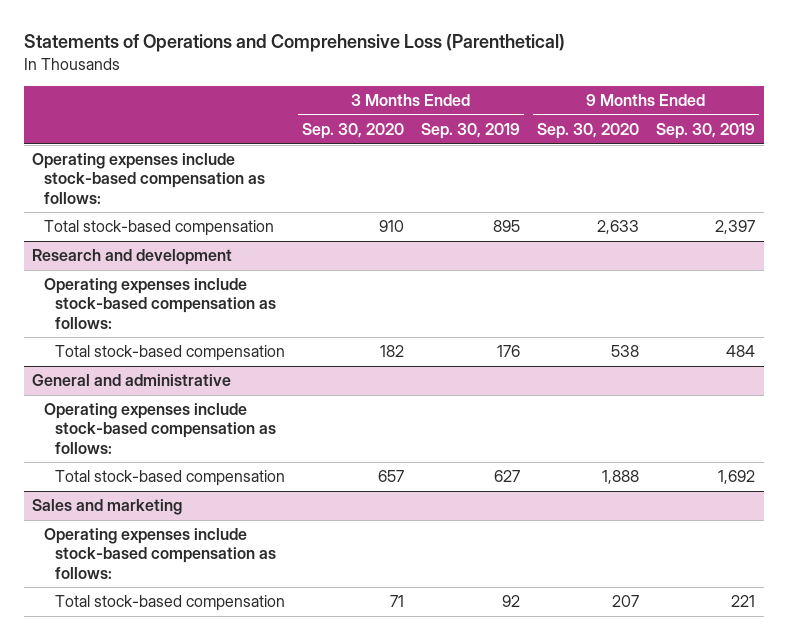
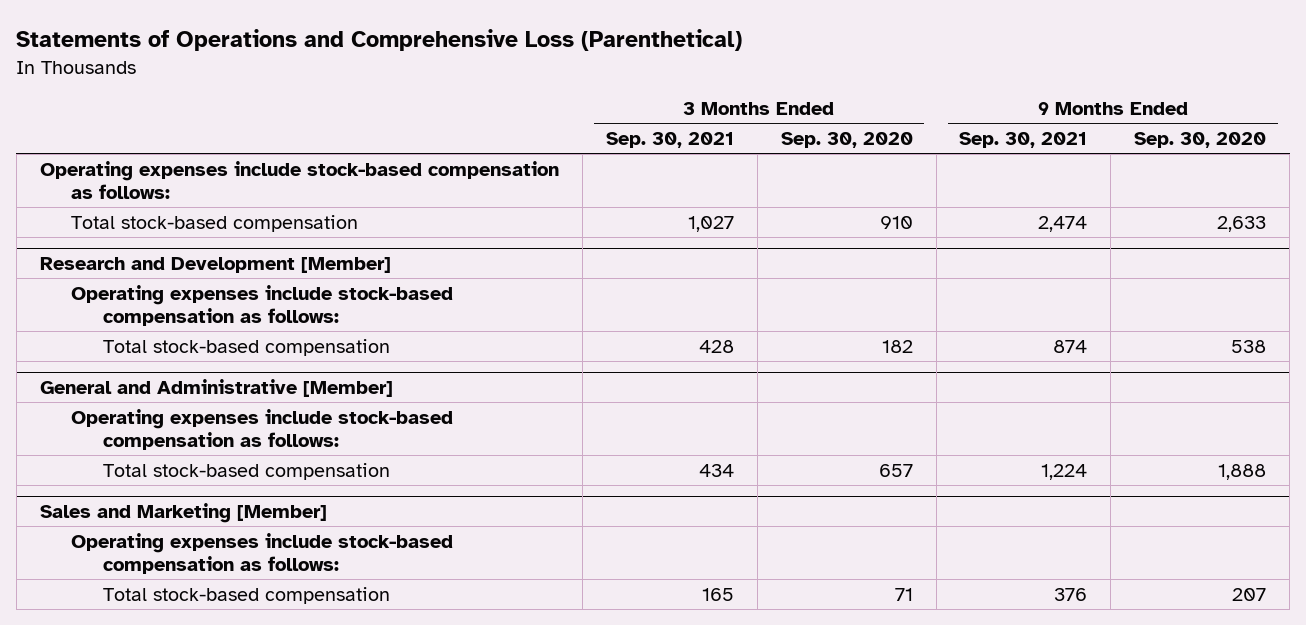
[421,123,521,140] Sep. 30, 2019 -> none
[656,123,756,140] Sep. 30, 2019 -> none
none -> [605,132,734,149] Sep. 30, 2021
none -> [959,132,1088,149] Sep. 30, 2021
[32,249,233,266] Research and development -> [39,257,391,274] Research and Development [Member]
[32,374,232,387] General and administrative -> [39,379,393,398] General and Administrative [Member]
[32,499,183,516] Sales and marketing -> [39,503,327,524] Sales and Marketing [Member]

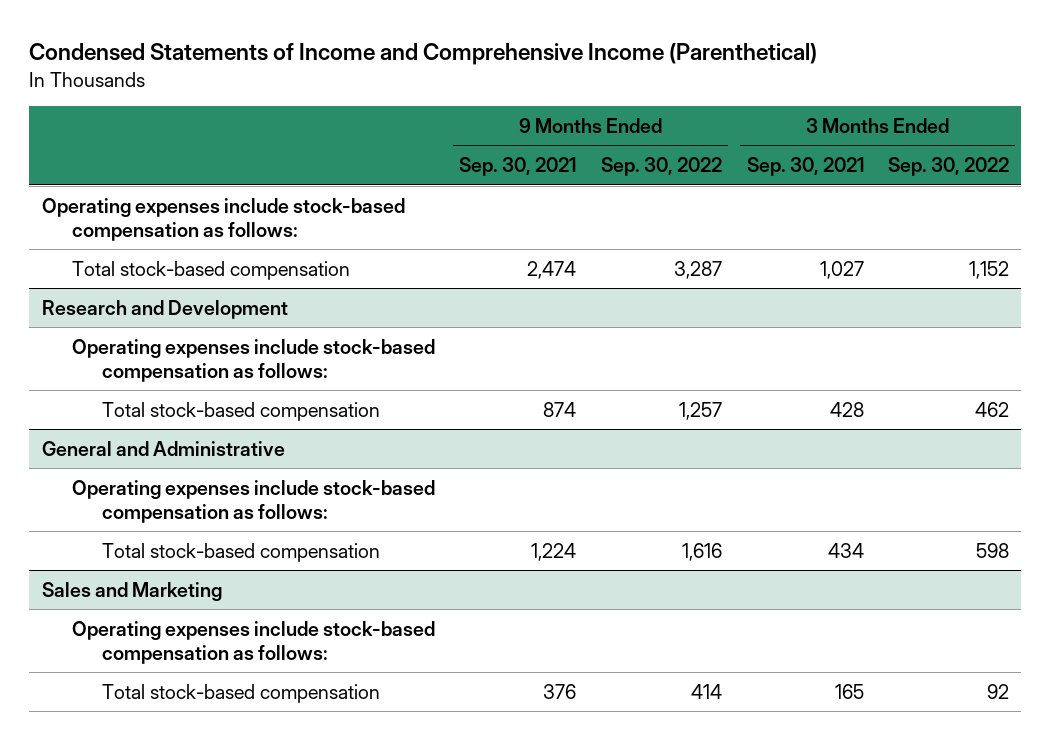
[16,29,743,52] Statements of Operations and Comprehensive Loss (Parenthetical) -> [29,42,818,65] Condensed Statements of Income and Comprehensive Income (Parenthetical)
[780,132,913,149] Sep. 30, 2020 -> none
[1134,132,1267,149] Sep. 30, 2020 -> none
none -> [600,157,722,177] Sep. 30, 2022
none -> [888,157,1010,177] Sep. 30, 2022
[39,257,391,274] Research and Development [Member] -> [41,299,288,319] Research and Development
[39,379,393,398] General and Administrative [Member] -> [41,440,285,456] General and Administrative
[39,503,327,524] Sales and Marketing [Member] -> [41,581,222,601] Sales and Marketing

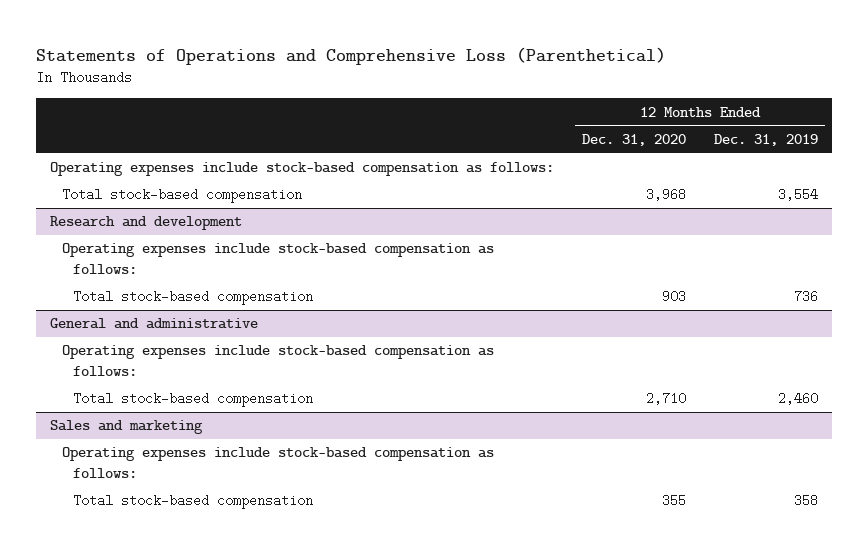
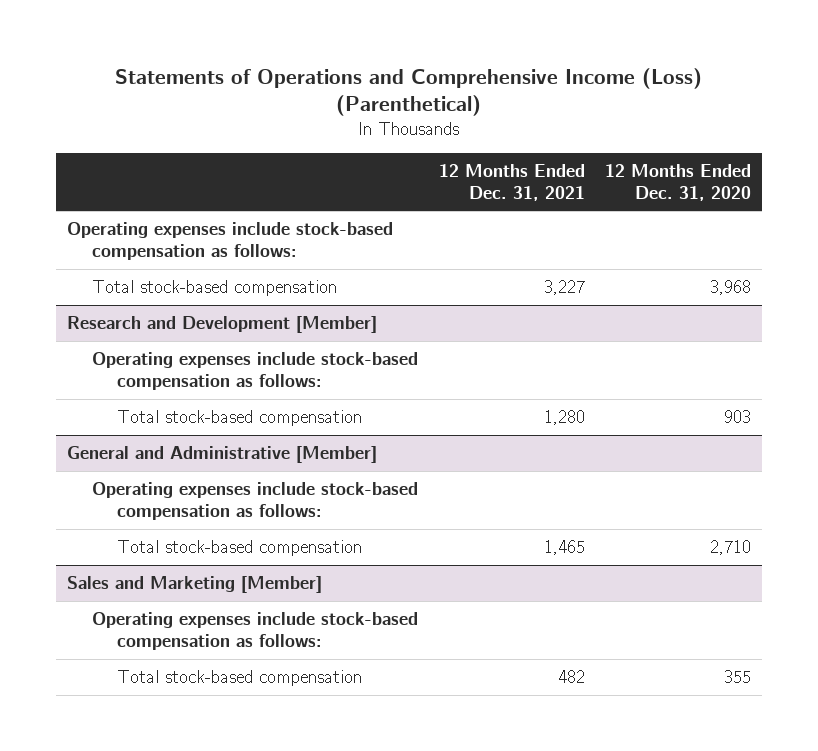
[35,46,666,65] Statements of Operations and Comprehensive Loss (Parenthetical) -> [114,67,702,117] Statements of Operations and Comprehensive Income (Loss) (Parenthetical)
[713,133,818,146] Dec. 31, 2019 -> none
none -> [438,163,585,201] 12 Months Ended Dec. 31, 2021
[49,216,242,231] Research and development -> [66,315,377,333] Research and Development [Member]
[49,318,258,330] General and administrative -> [66,445,377,463] General and Administrative [Member]
[49,420,203,435] Sales and marketing -> [66,575,322,593] Sales and Marketing [Member]

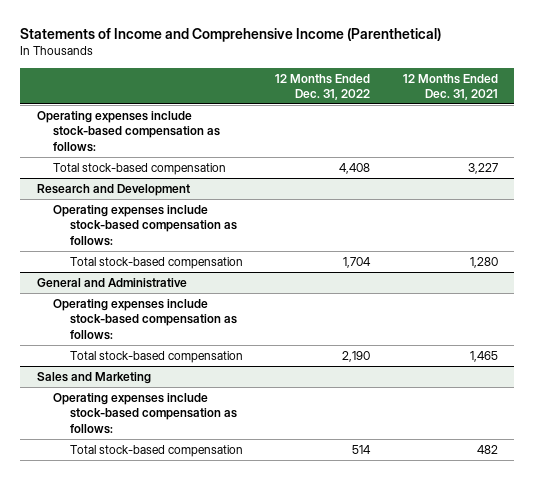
[114,67,702,117] Statements of Operations and Comprehensive Income (Loss) (Parenthetical) -> [20,28,442,43] Statements of Income and Comprehensive Income (Parenthetical)
[605,163,752,201] 12 Months Ended Dec. 31, 2020 -> none
none -> [275,73,371,100] 12 Months Ended Dec. 31, 2022
[66,315,377,333] Research and Development [Member] -> [36,183,190,196] Research and Development
[66,445,377,463] General and Administrative [Member] -> [36,277,187,288] General and Administrative
[66,575,322,593] Sales and Marketing [Member] -> [36,371,151,384] Sales and Marketing

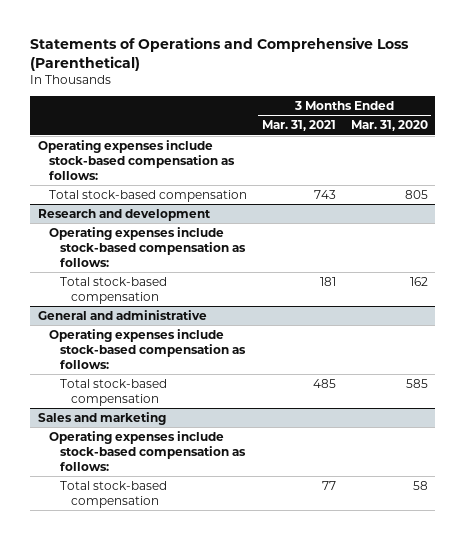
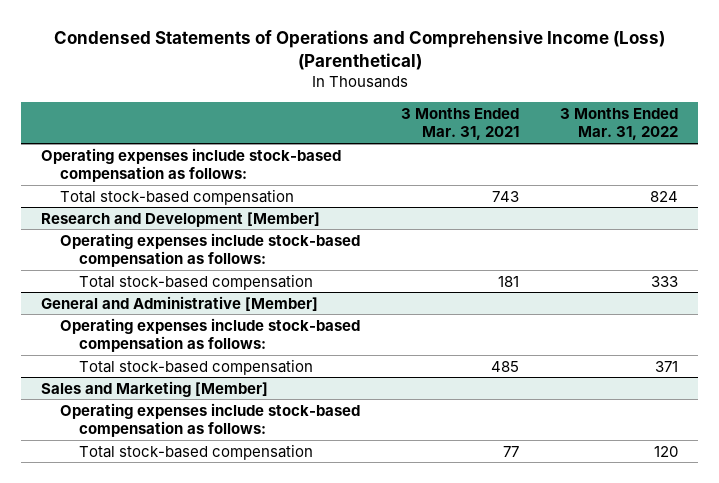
[30,36,410,71] Statements of Operations and Comprehensive Loss (Parenthetical) -> [53,30,665,71] Condensed Statements of Operations and Comprehensive Income (Loss) (Parenthetical)
[350,120,428,132] Mar. 31, 2020 -> none
none -> [559,107,678,141] 3 Months Ended Mar. 31, 2022
[37,208,211,221] Research and development -> [41,211,321,227] Research and Development [Member]
[37,309,207,320] General and administrative -> [41,295,319,311] General and Administrative [Member]
[37,411,166,425] Sales and marketing -> [41,380,269,397] Sales and Marketing [Member]

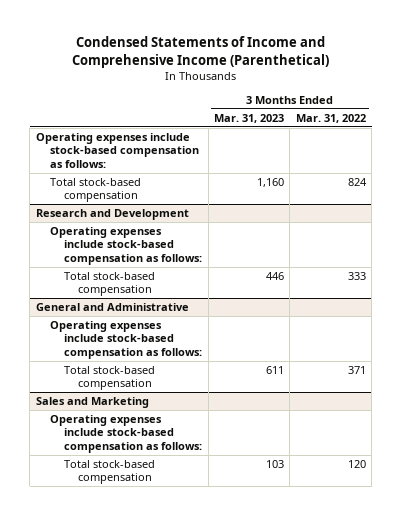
[53,30,665,71] Condensed Statements of Operations and Comprehensive Income (Loss) (Parenthetical) -> [71,36,329,68] Condensed Statements of Income and Comprehensive Income (Parenthetical)
[400,107,519,141] 3 Months Ended Mar. 31, 2021 -> none
none -> [213,113,284,123] Mar. 31, 2023
[41,211,321,227] Research and Development [Member] -> [35,209,189,221] Research and Development
[41,295,319,311] General and Administrative [Member] -> [35,303,189,312] General and Administrative
[41,380,269,397] Sales and Marketing [Member] -> [35,397,149,409] Sales and Marketing

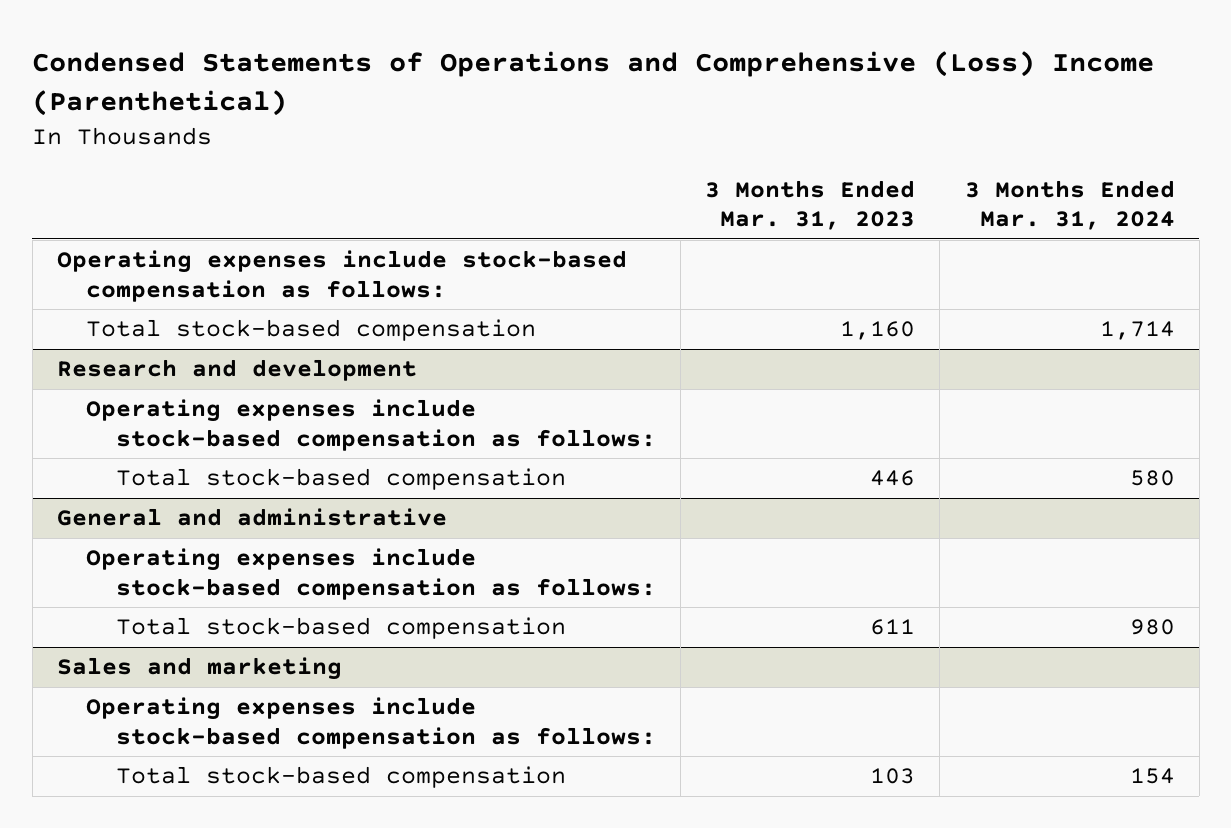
[71,36,329,68] Condensed Statements of Income and Comprehensive Income (Parenthetical) -> [32,51,1155,117] Condensed Statements of Operations and Comprehensive (Loss) Income (Parenthetical)
[295,113,366,123] Mar. 31, 2022 -> none
none -> [964,179,1175,231] 3 Months Ended Mar. 31, 2024
[35,209,189,221] Research and Development -> [56,359,417,382] Research and development
[35,303,189,312] General and Administrative -> [56,508,447,527] General and administrative
[35,397,149,409] Sales and Marketing -> [56,657,342,681] Sales and marketing

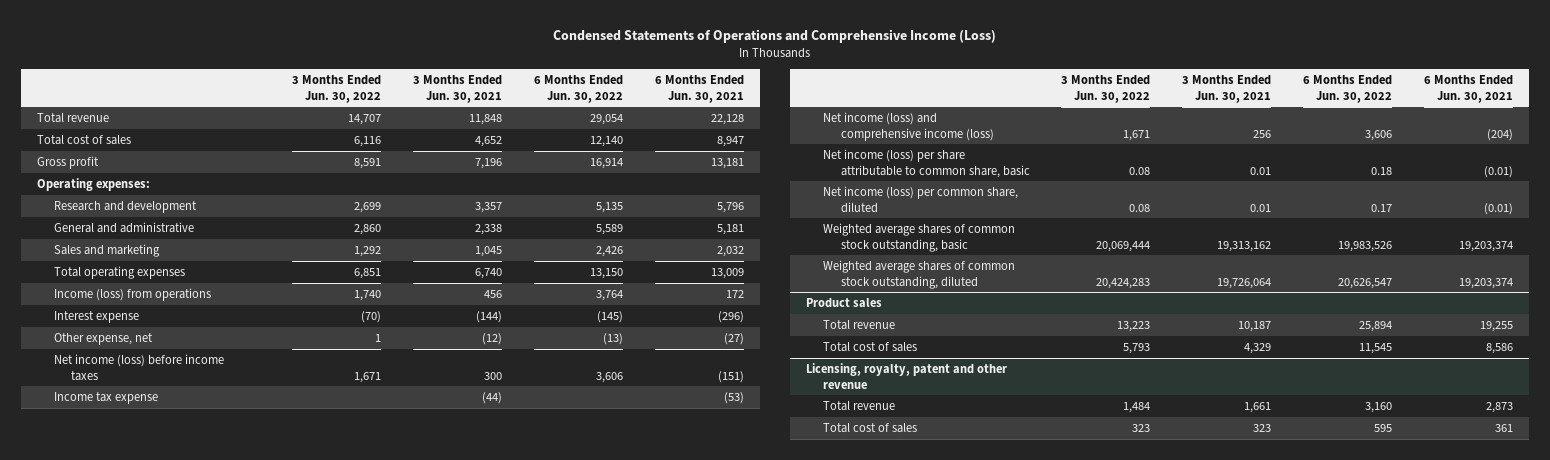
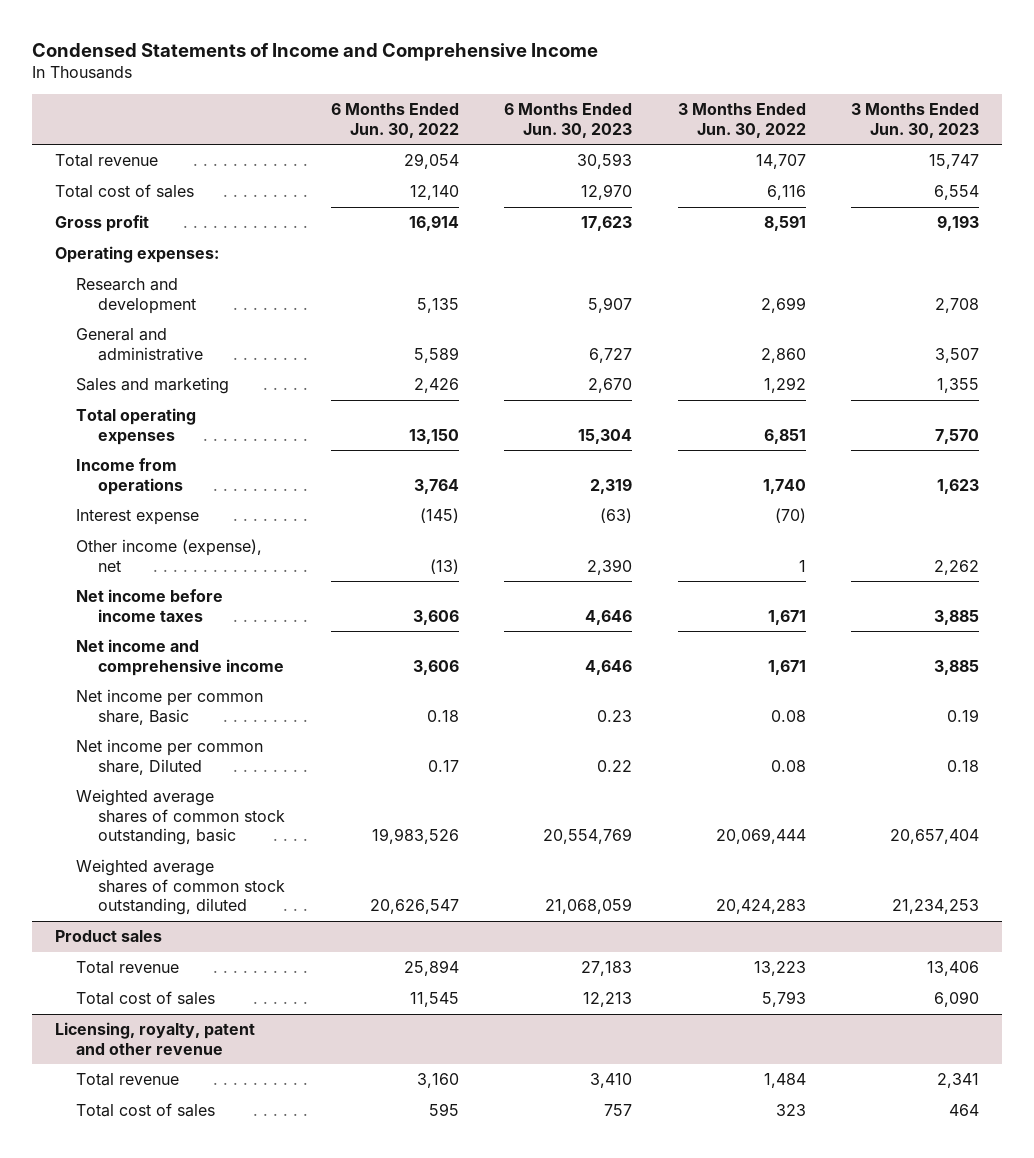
[553,28,997,43] Condensed Statements of Operations and Comprehensive Income (Loss) -> [31,42,598,61] Condensed Statements of Income and Comprehensive Income
[412,74,502,103] 3 Months Ended Jun. 30, 2021 -> none
[654,74,744,103] 6 Months Ended Jun. 30, 2021 -> none
none -> [504,103,633,138] 6 Months Ended Jun. 30, 2023
none -> [851,103,980,138] 3 Months Ended Jun. 30, 2023
[53,287,211,301] Income (loss) from operations -> [76,458,183,495] Income from operations
[53,391,158,404] Income tax expense -> none
[53,332,153,345] Other expense, net -> [76,539,263,572] Other income (expense), net
[53,353,224,381] Net income (loss) before income taxes -> [76,589,224,622] Net income before income taxes
[823,111,994,141] Net income (loss) and comprehensive income (loss) -> [76,639,284,676] Net income and comprehensive income
[823,148,1030,178] Net income (loss) per share attributable to common share, basic -> [76,689,264,725] Net income per common share, Basic
[823,185,1019,213] Net income (loss) per common share, diluted -> [76,739,264,775] Net income per common share, Diluted

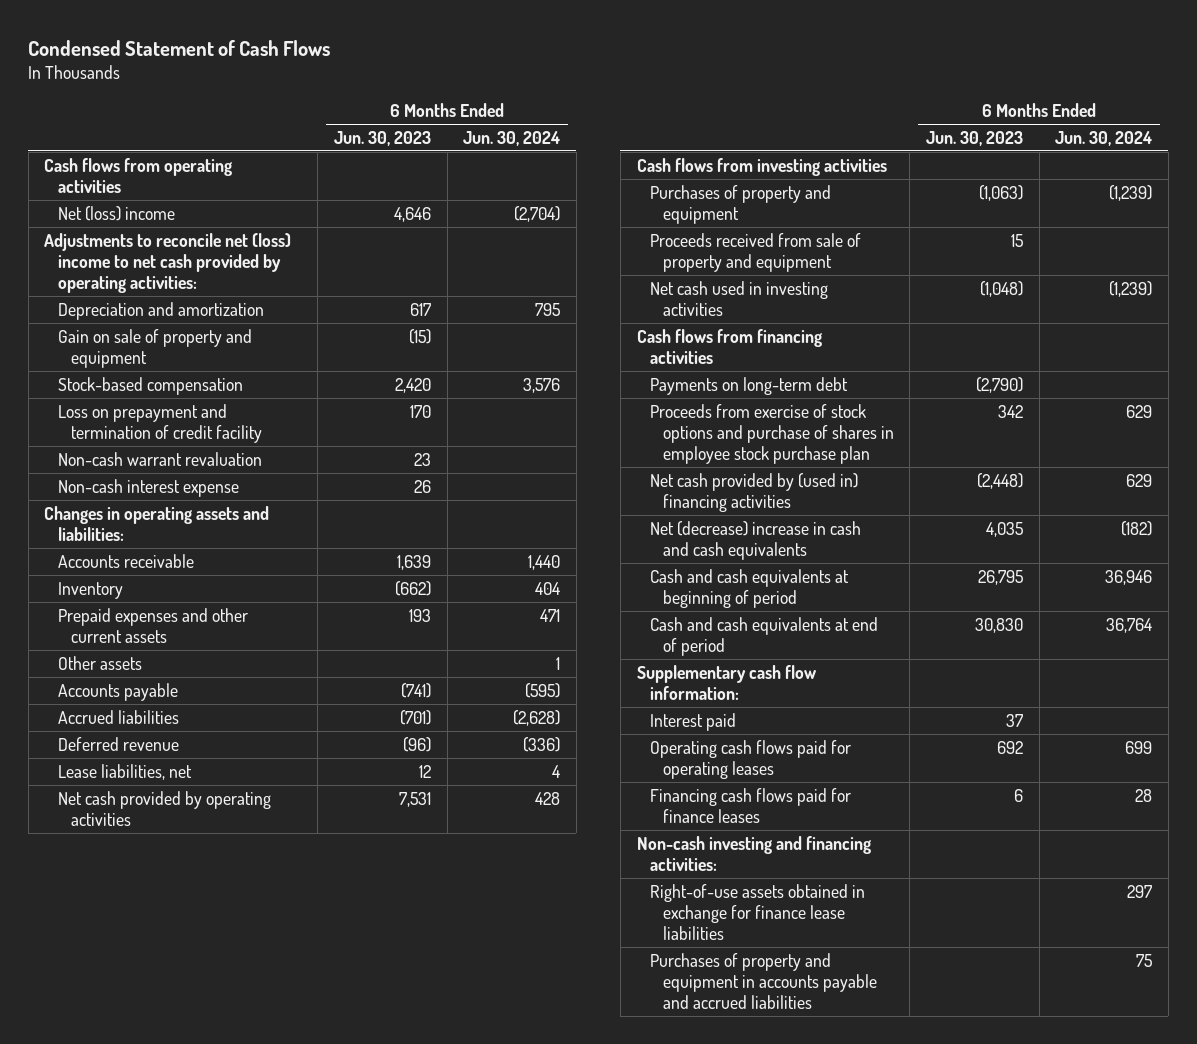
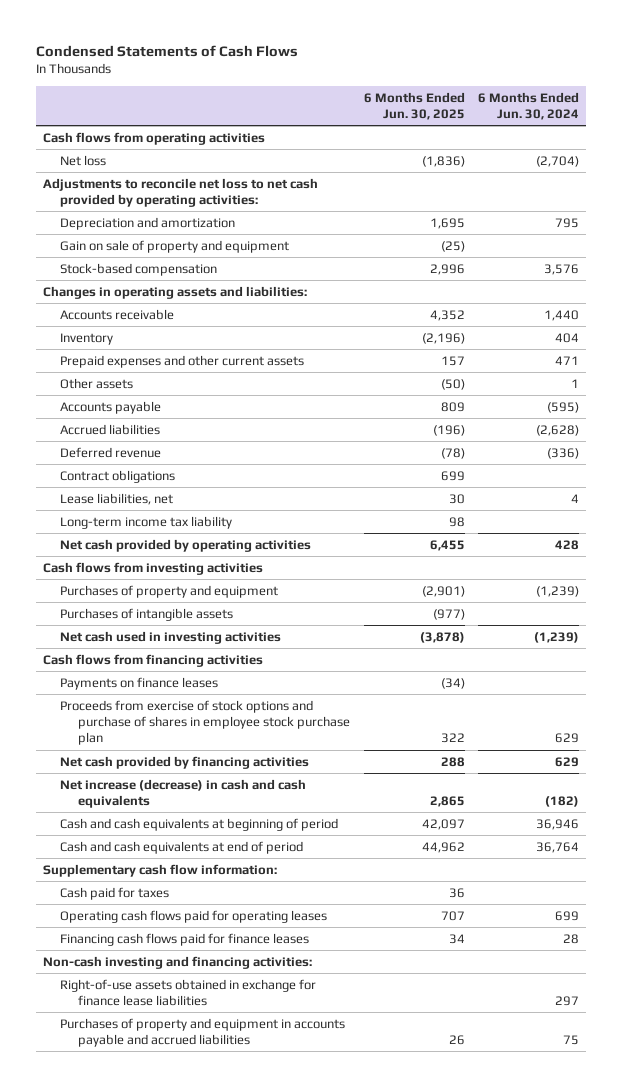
[28,39,331,56] Condensed Statement of Cash Flows -> [35,44,298,57] Condensed Statements of Cash Flows
[333,130,431,146] Jun. 30, 2023 -> none
none -> [363,91,465,120] 6 Months Ended Jun. 30, 2025
[57,205,175,221] Net (loss) income -> [60,154,107,166] Net loss
[44,232,292,294] Adjustments to reconcile net (loss) income to net cash provided by operating activities: -> [42,177,318,207] Adjustments to reconcile net loss to net cash provided by operating activities:
[57,403,262,443] Loss on prepayment and termination of credit facility -> none
[57,451,262,466] Non-cash warrant revaluation -> none
[57,478,239,497] Non-cash interest expense -> none
none -> [60,469,176,483] Contract obligations
none -> [60,515,233,529] Long-term income tax liability
[649,232,861,272] Proceeds received from sale of property and equipment -> none
none -> [60,607,234,621] Purchases of intangible assets
[649,376,848,395] Payments on long-term debt -> none
none -> [60,676,219,690] Payments on finance leases
[649,472,858,512] Net cash provided by (used in) financing activities -> [60,755,310,769] Net cash provided by financing activities
[649,520,861,560] Net (decrease) increase in cash and cash equivalents -> [60,778,307,808] Net increase (decrease) in cash and cash equivalents
[649,712,736,731] Interest paid -> none
none -> [60,886,170,900] Cash paid for taxes

